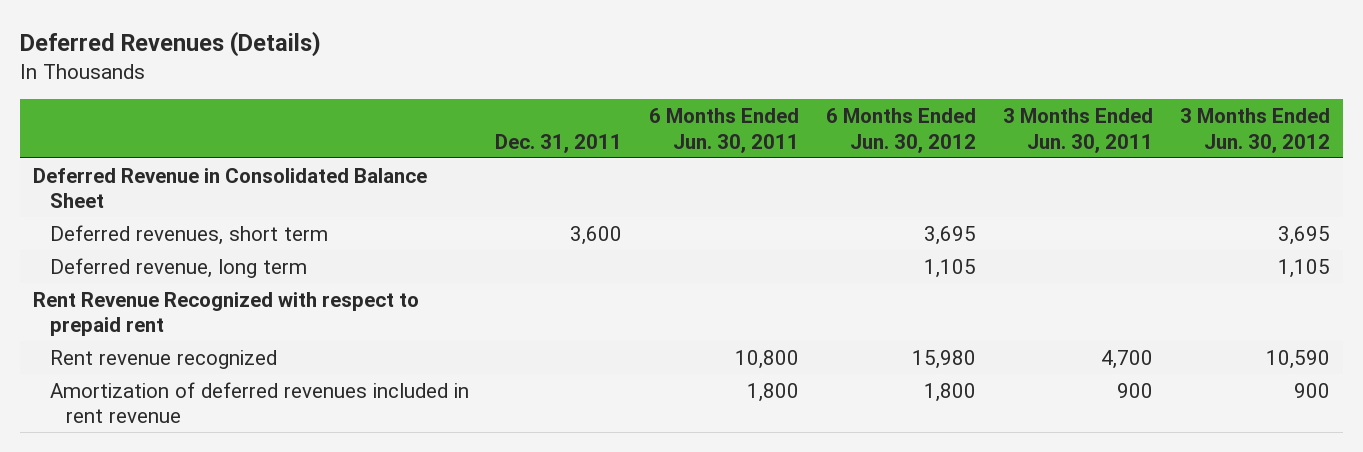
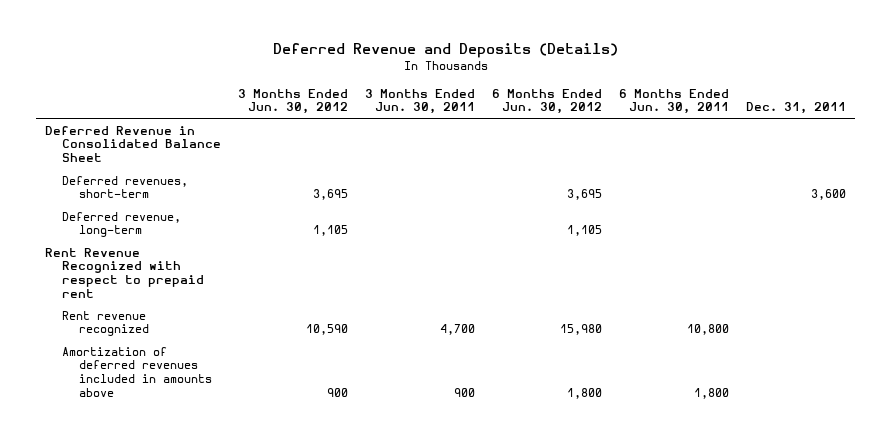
[19,31,321,58] Deferred Revenues (Details) -> [272,43,618,59] Deferred Revenue and Deposits (Details)
[49,224,328,245] Deferred revenues, short term -> [62,175,189,199] Deferred revenues, short-term
[49,257,307,278] Deferred revenue, long term -> [62,211,182,238] Deferred revenue, long-term
[49,381,469,424] Amortization of deferred revenues included in rent revenue -> [62,346,213,397] Amortization of deferred revenues included in amounts above

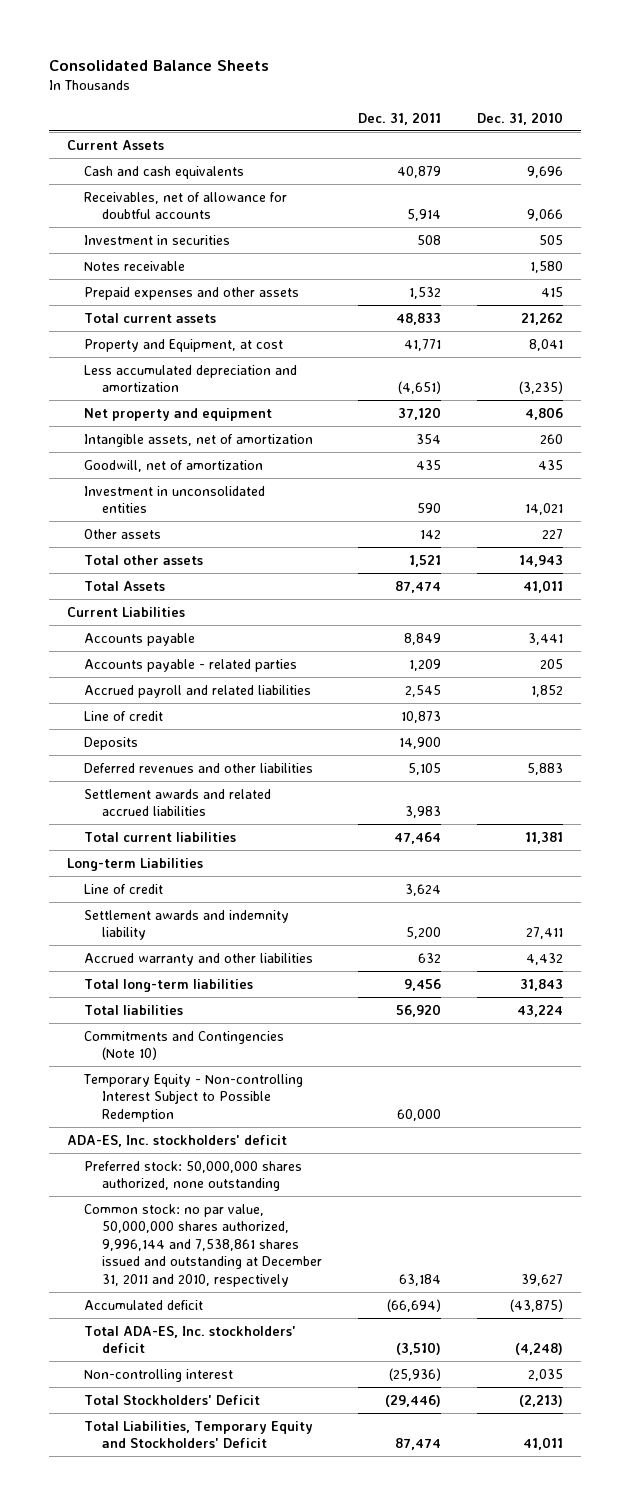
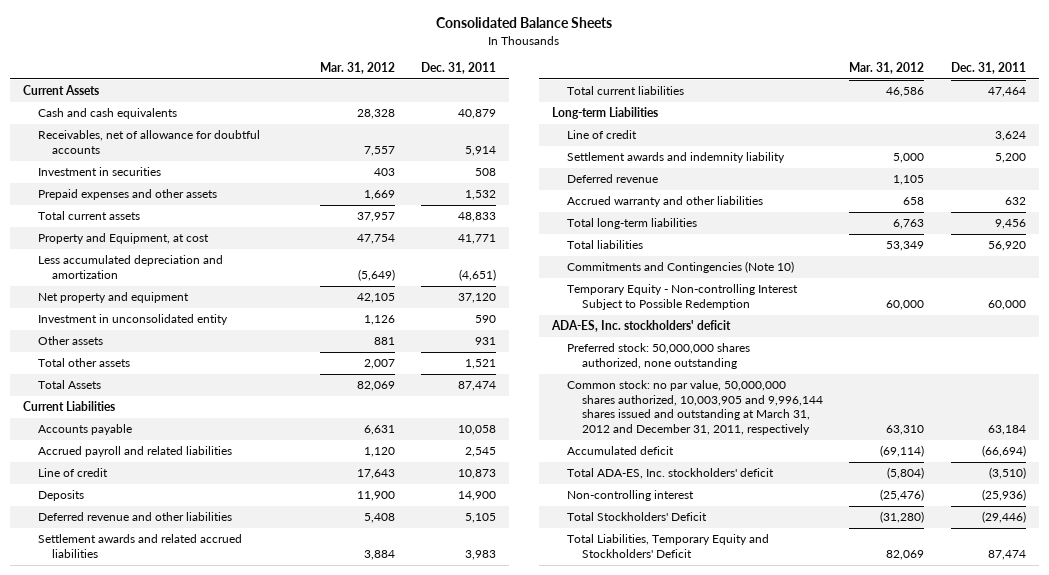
[477,111,564,125] Dec. 31, 2010 -> none
none -> [319,61,395,74] Mar. 31, 2012
[84,260,186,271] Notes receivable -> none
[84,433,314,447] Intangible assets, net of amortization -> none
[84,459,264,472] Goodwill, net of amortization -> none
[84,485,266,514] Investment in unconsolidated entities -> [37,314,228,326] Investment in unconsolidated entity
[419,529,441,539] 142 -> [475,337,497,346] 931
[84,658,298,672] Accounts payable - related parties -> none
[403,632,441,645] 8,849 -> [458,425,497,436] 10,058
[84,762,314,773] Deferred revenues and other liabilities -> [37,512,232,522] Deferred revenue and other liabilities
none -> [567,174,659,184] Deferred revenue
[84,1203,322,1287] Common stock: no par value, 50,000,000 shares authorized, 9,996,144 and 7,538,861 shares issued and outstanding at December 31, 2011 and 2010, respectively -> [567,380,823,436] Common stock: no par value, 50,000,000 shares authorized, 10,003,905 and 9,996,144 shares issued and outstanding at March 31, 2012 and December 31, 2011, respectively

